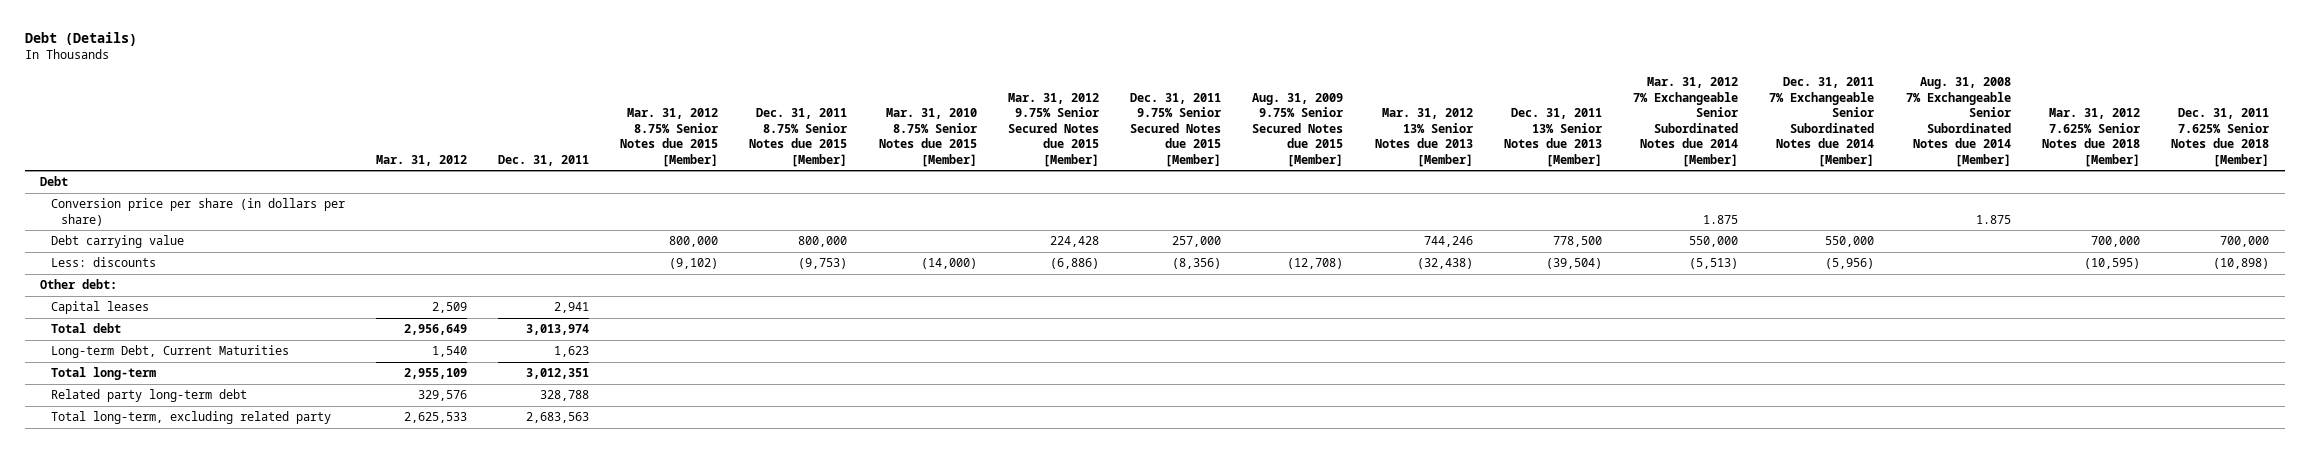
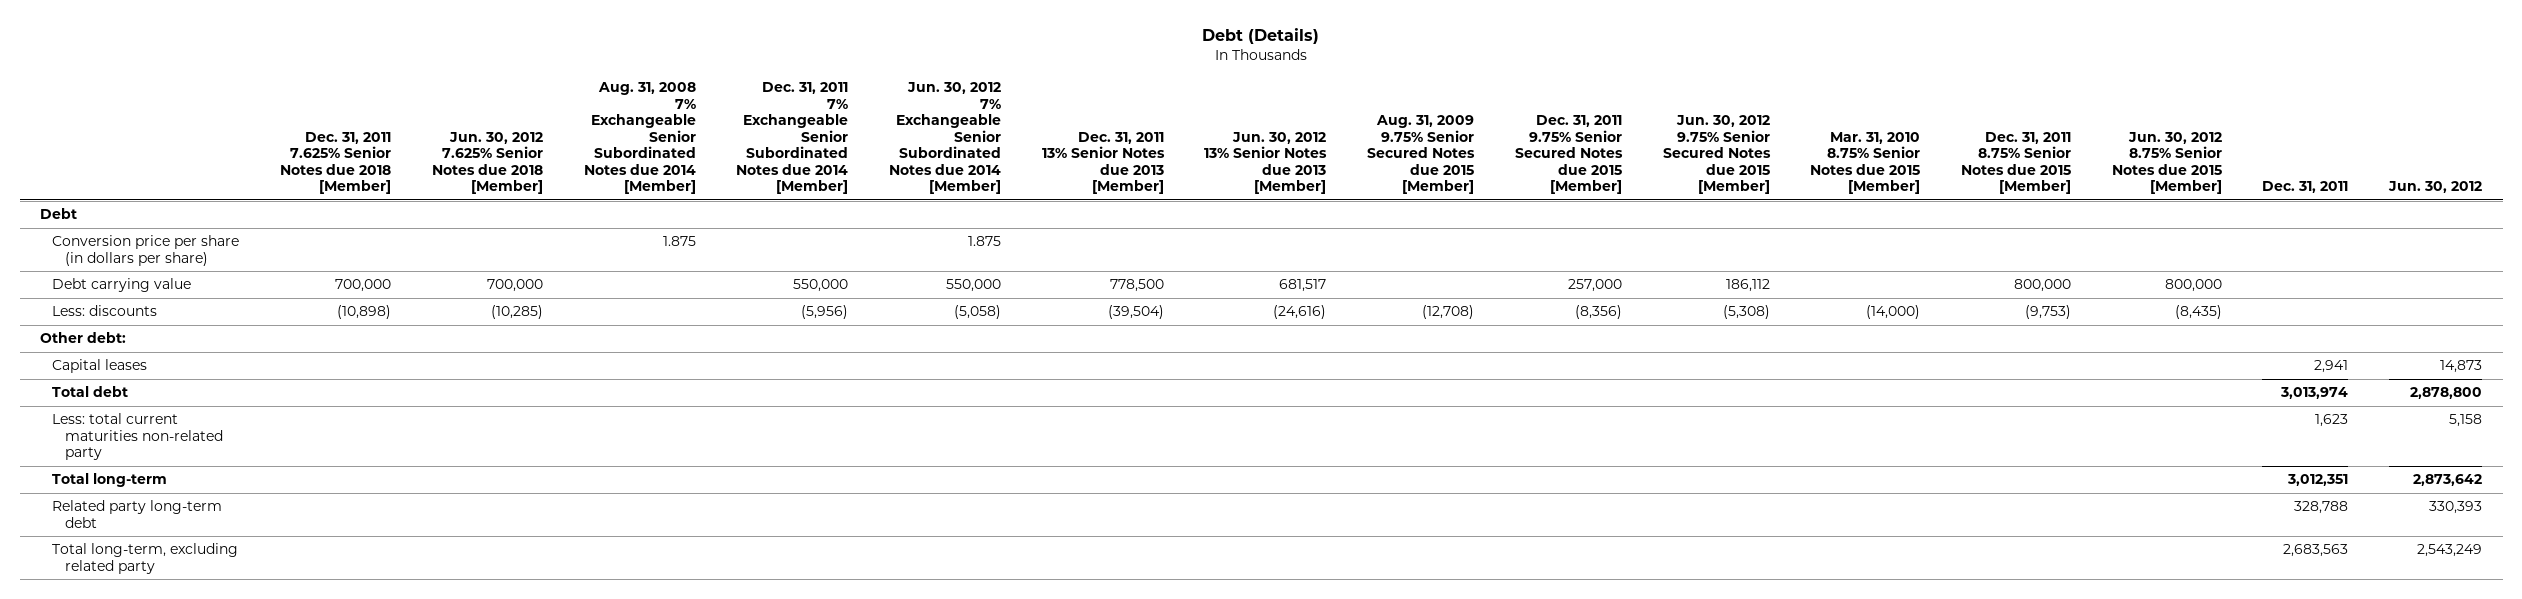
[375,154,467,166] Mar. 31, 2012 -> none
[620,108,719,167] Mar. 31, 2012 8.75% Senior Notes due 2015 [Member] -> none
[1007,92,1099,167] Mar. 31, 2012 9.75% Senior Secured Notes due 2015 [Member] -> none
[1374,108,1473,167] Mar. 31, 2012 13% Senior Notes due 2013 [Member] -> none
[1633,77,1739,167] Mar. 31, 2012 7% Exchangeable Senior Subordinated Notes due 2014 [Member] -> none
[2041,108,2140,167] Mar. 31, 2012 7.625% Senior Notes due 2018 [Member] -> none
none -> [431,131,543,195] Jun. 30, 2012 7.625% Senior Notes due 2018 [Member]
none -> [889,82,1002,195] Jun. 30, 2012 7% Exchangeable Senior Subordinated Notes due 2014 [Member]
none -> [1204,131,1328,195] Jun. 30, 2012 13% Senior Notes due 2013 [Member]
none -> [1662,115,1771,195] Jun. 30, 2012 9.75% Senior Secured Notes due 2015 [Member]
none -> [2111,131,2222,195] Jun. 30, 2012 8.75% Senior Notes due 2015 [Member]
none -> [2388,181,2483,194] Jun. 30, 2012
[50,345,289,359] Long-term Debt, Current Maturities -> [52,413,223,461] Less: total current maturities non-related party

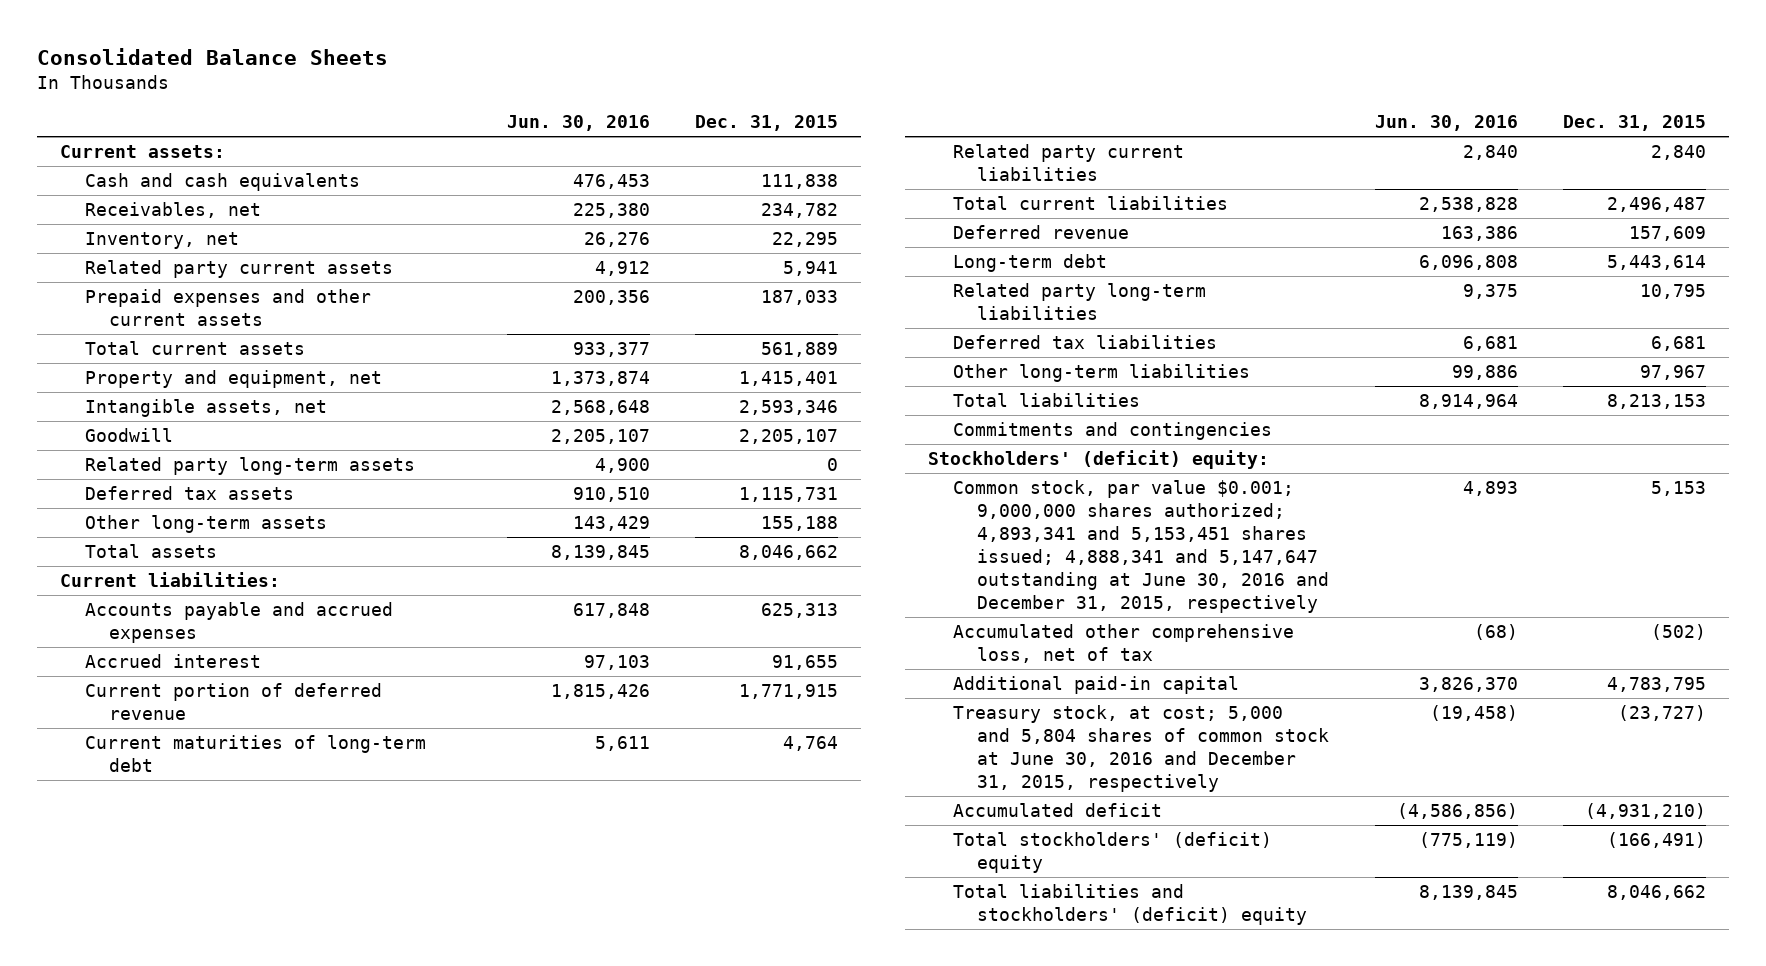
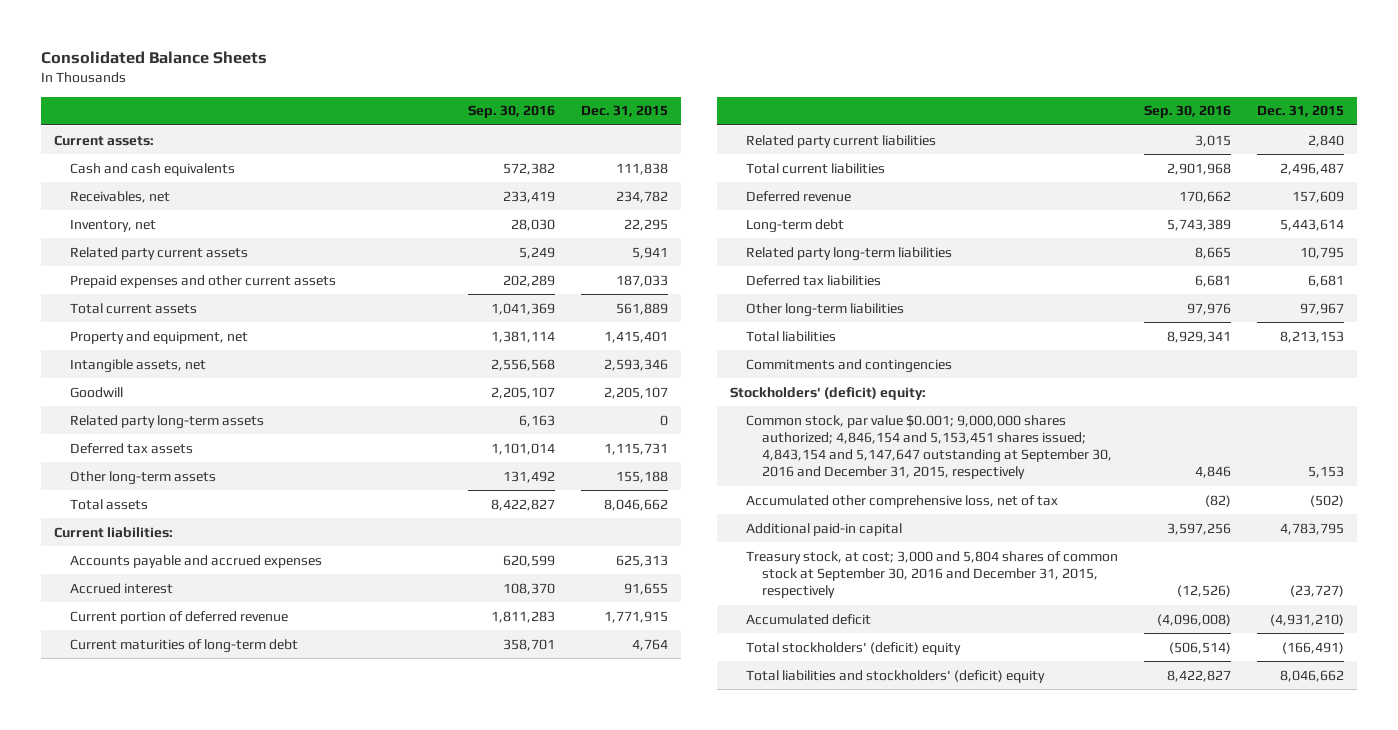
[506,115,650,132] Jun. 30, 2016 -> none
none -> [468,105,556,119] Sep. 30, 2016
[952,480,1330,613] Common stock, par value $0.001; 9,000,000 shares authorized; 4,893,341 and 5,153,451 shares issued; 4,888,341 and 5,147,647 outstanding at June 30, 2016 and December 31, 2015, respectively -> [745,414,1112,480] Common stock, par value $0.001; 9,000,000 shares authorized; 4,846,154 and 5,153,451 shares issued; 4,843,154 and 5,147,647 outstanding at September 30, 2016 and December 31, 2015, respectively
[952,705,1330,792] Treasury stock, at cost; 5,000 and 5,804 shares of common stock at June 30, 2016 and December 31, 2015, respectively -> [745,550,1118,599] Treasury stock, at cost; 3,000 and 5,804 shares of common stock at September 30, 2016 and December 31, 2015, respectively

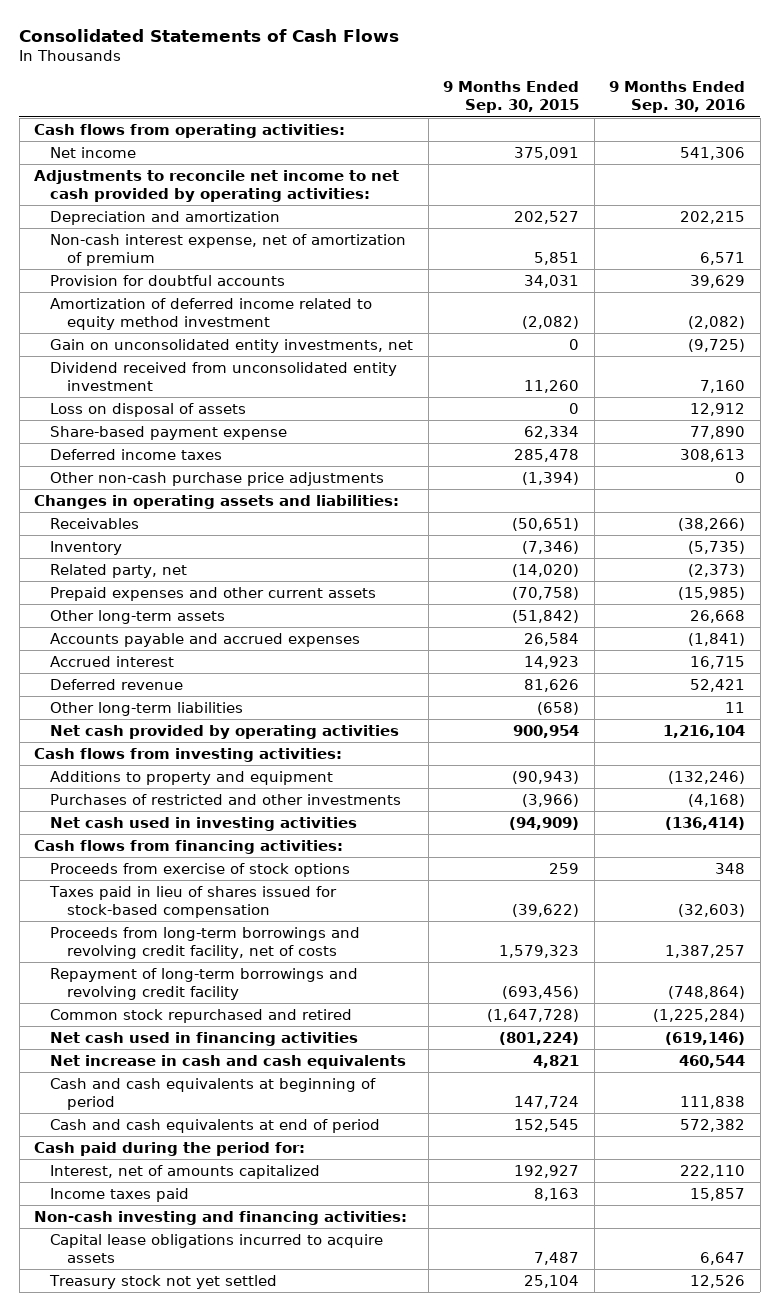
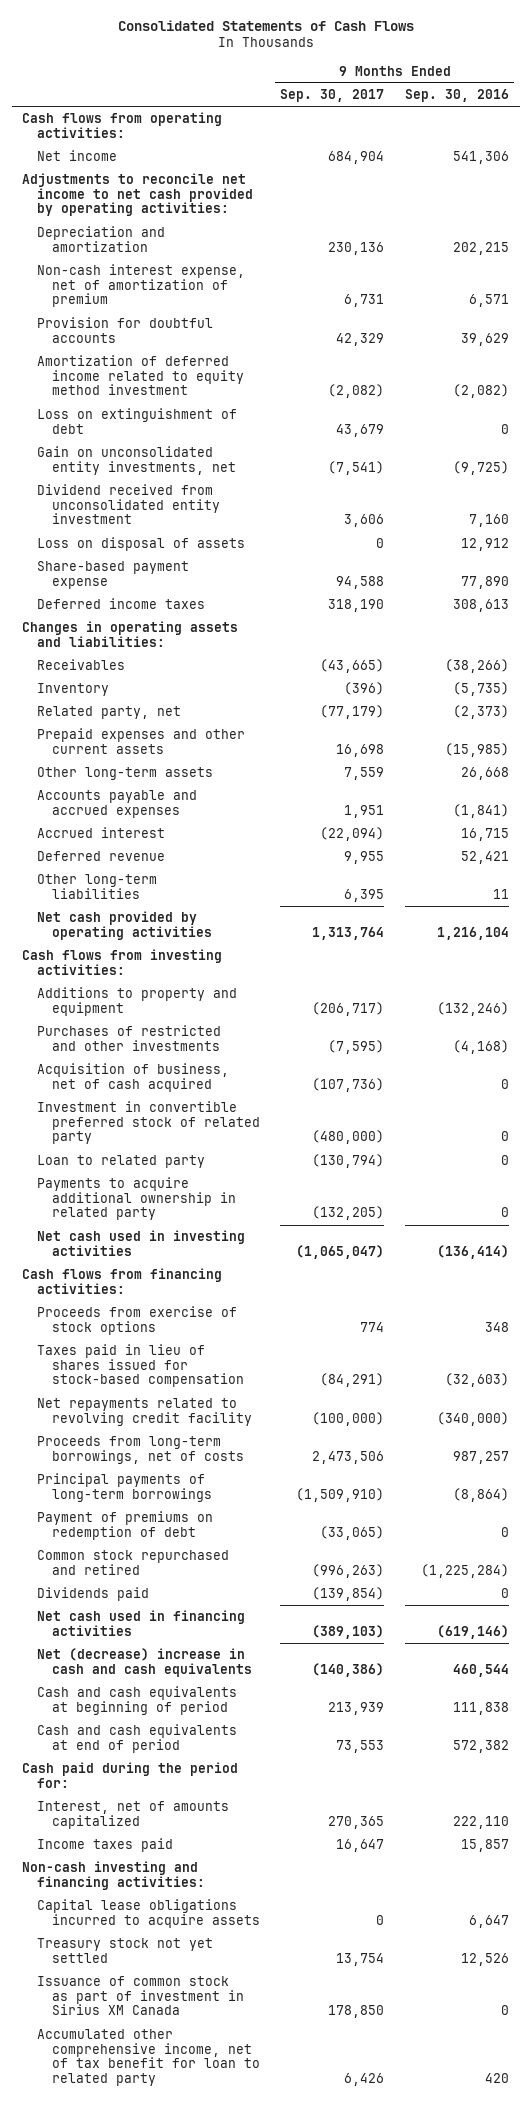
[443,81,580,114] 9 Months Ended Sep. 30, 2015 -> none
none -> [280,88,385,102] Sep. 30, 2017
none -> [36,408,237,434] Loss on extinguishment of debt
[50,471,385,486] Other non-cash purchase price adjustments -> none
none -> [36,1063,229,1092] Acquisition of business, net of cash acquired
none -> [36,1101,260,1145] Investment in convertible preferred stock of related party
none -> [36,1155,205,1169] Loan to related party
none -> [36,1177,236,1221] Payments to acquire additional ownership in related party
[50,967,359,1000] Repayment of long-term borrowings and revolving credit facility -> none
none -> [36,1398,252,1426] Net repayments related to revolving credit facility
[50,926,361,959] Proceeds from long-term borrowings and revolving credit facility, net of costs -> [36,1436,244,1464] Proceeds from long-term borrowings, net of costs
[665,944,746,958] 1,387,257 -> [453,1450,510,1464] 987,257
none -> [36,1473,212,1502] Principal payments of long-term borrowings
none -> [36,1511,213,1540] Payment of premiums on redemption of debt
none -> [36,1587,149,1602] Dividends paid
[50,1054,407,1069] Net increase in cash and cash equivalents -> [36,1648,252,1677] Net (decrease) increase in cash and cash equivalents
none -> [36,1976,244,2016] Issuance of common stock as part of investment in Sirius XM Canada
none -> [36,2029,260,2087] Accumulated other comprehensive income, net of tax benefit for loan to related party

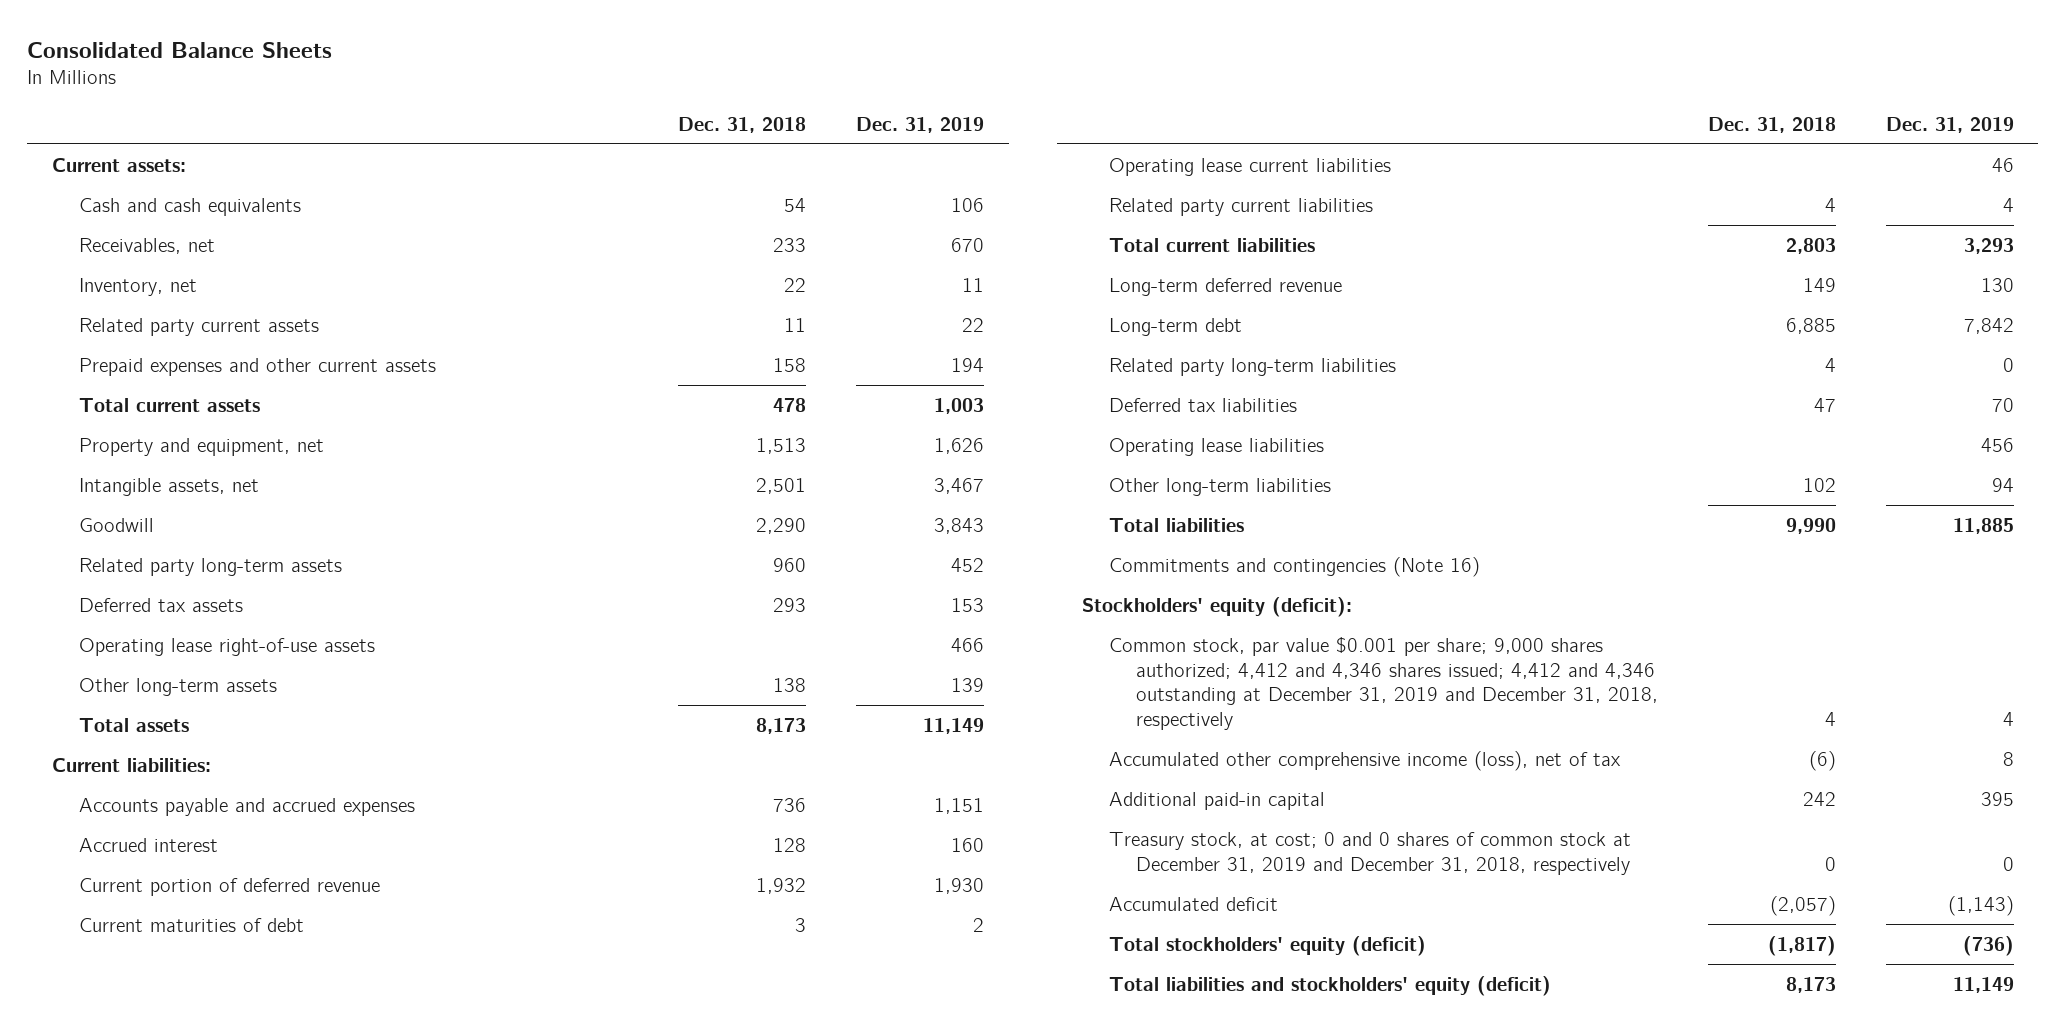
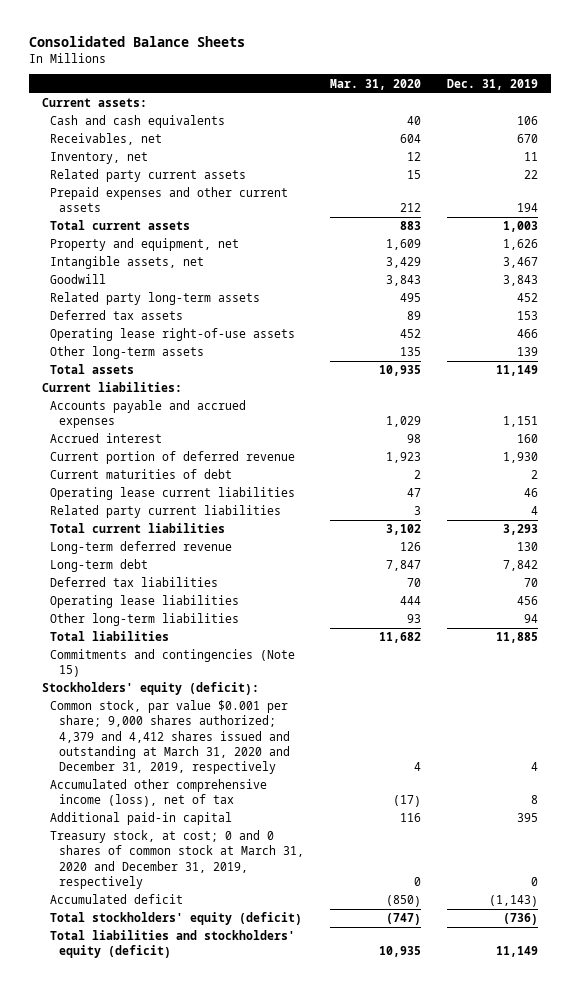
[677,116,806,133] Dec. 31, 2018 -> none
none -> [330,78,422,90] Mar. 31, 2020
[1109,357,1397,376] Related party long-term liabilities -> none
[1109,556,1481,577] Commitments and contingencies (Note 16) -> [50,649,296,678] Commitments and contingencies (Note 15)
[1109,636,1658,731] Common stock, par value $0.001 per share; 9,000 shares authorized; 4,412 and 4,346 shares issued; 4,412 and 4,346 outstanding at December 31, 2019 and December 31, 2018, respectively -> [50,700,291,774] Common stock, par value $0.001 per share; 9,000 shares authorized; 4,379 and 4,412 shares issued and outstanding at March 31, 2020 and December 31, 2019, respectively
[1109,831,1632,875] Treasury stock, at cost; 0 and 0 shares of common stock at December 31, 2019 and December 31, 2018, respectively -> [50,830,305,889] Treasury stock, at cost; 0 and 0 shares of common stock at March 31, 2020 and December 31, 2019, respectively

